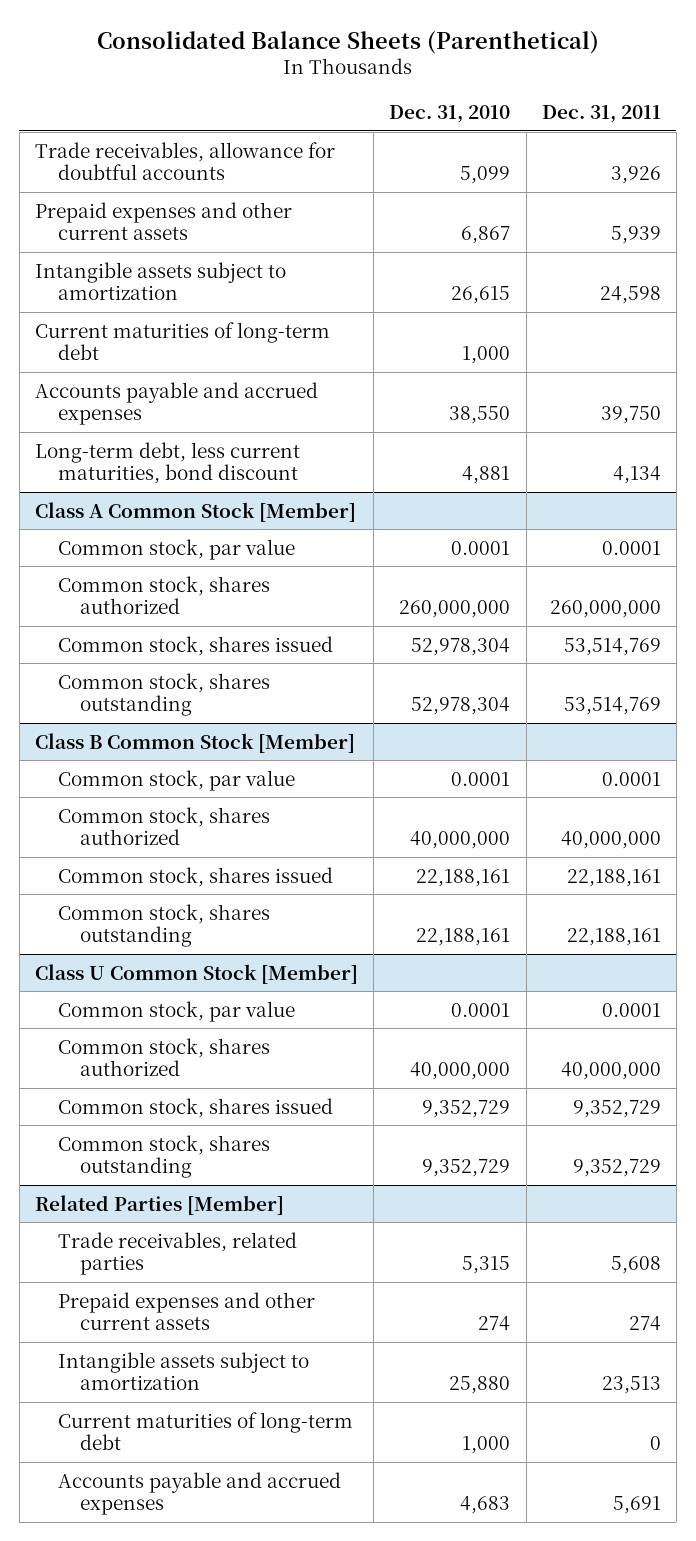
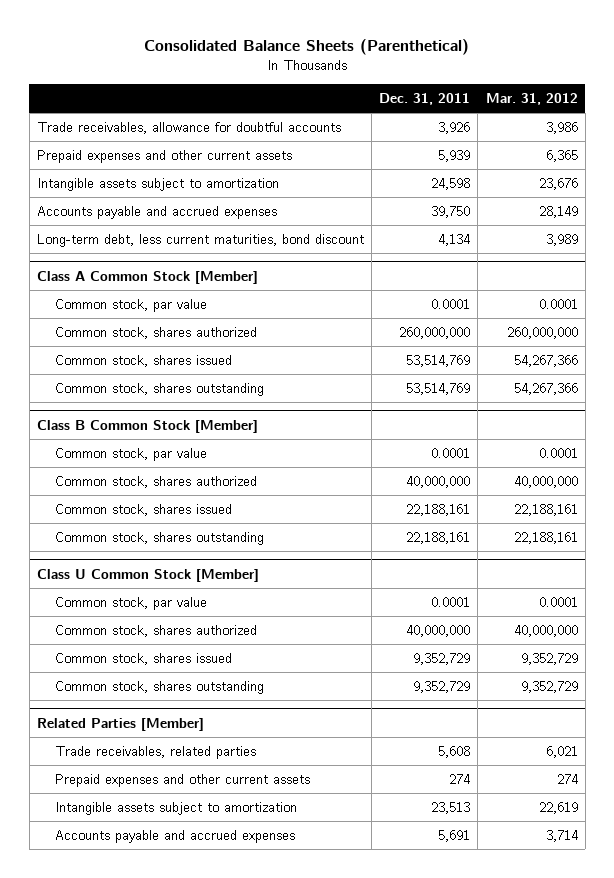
[389,104,511,123] Dec. 31, 2010 -> none
none -> [485,92,578,105] Mar. 31, 2012
[34,321,330,361] Current maturities of long-term debt -> none
[57,1411,353,1451] Current maturities of long-term debt -> none

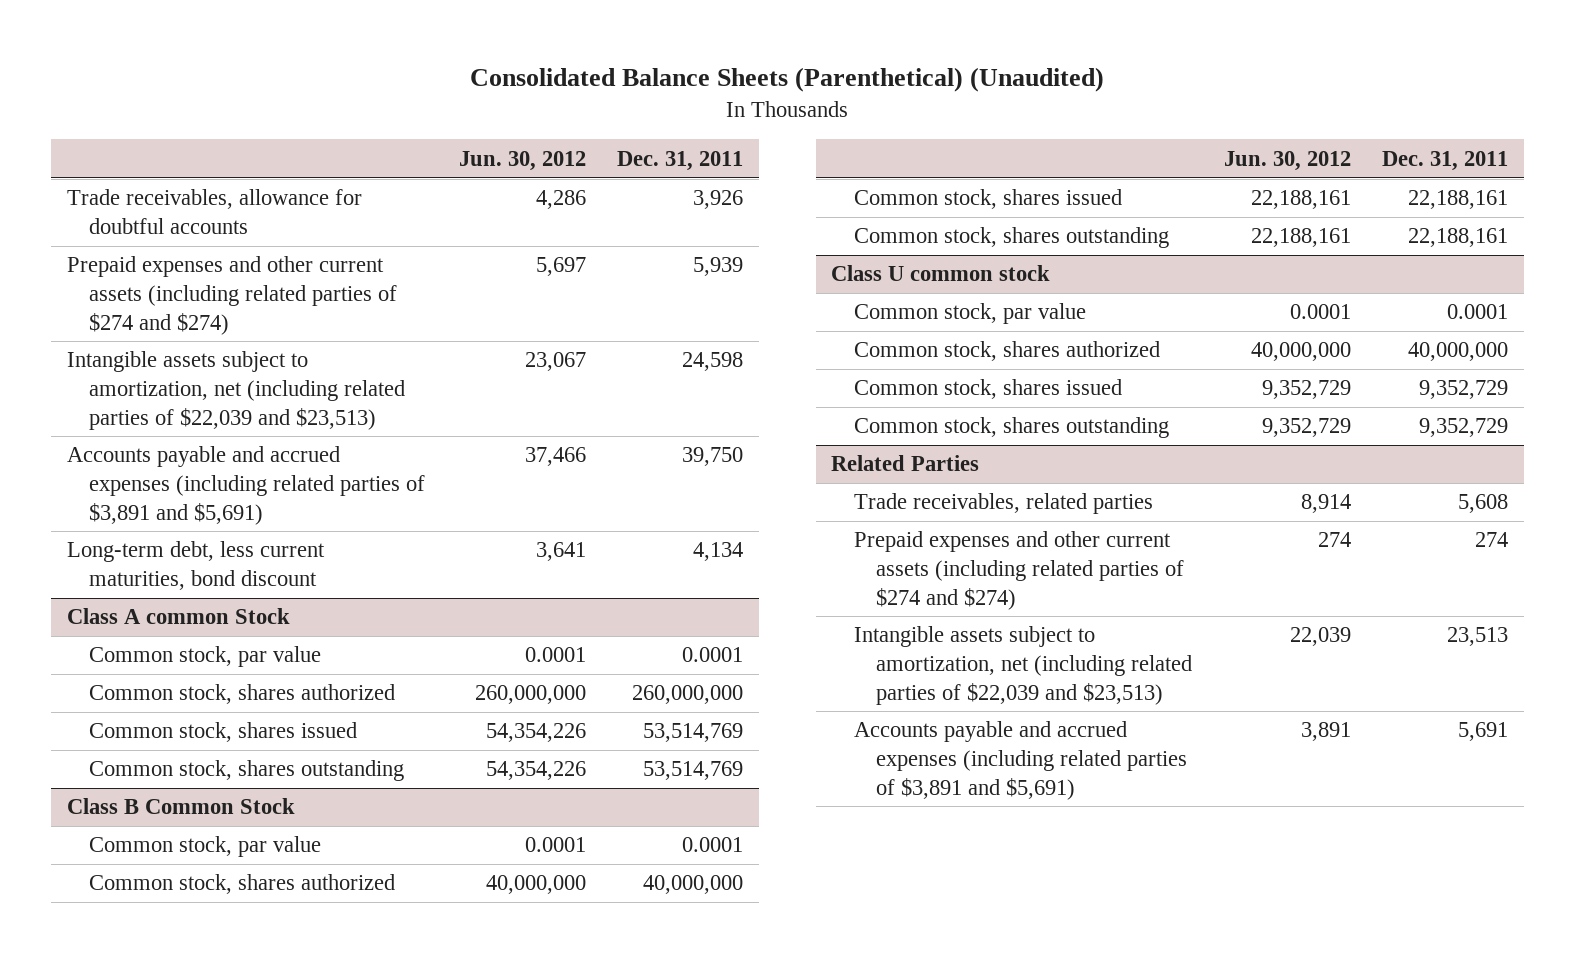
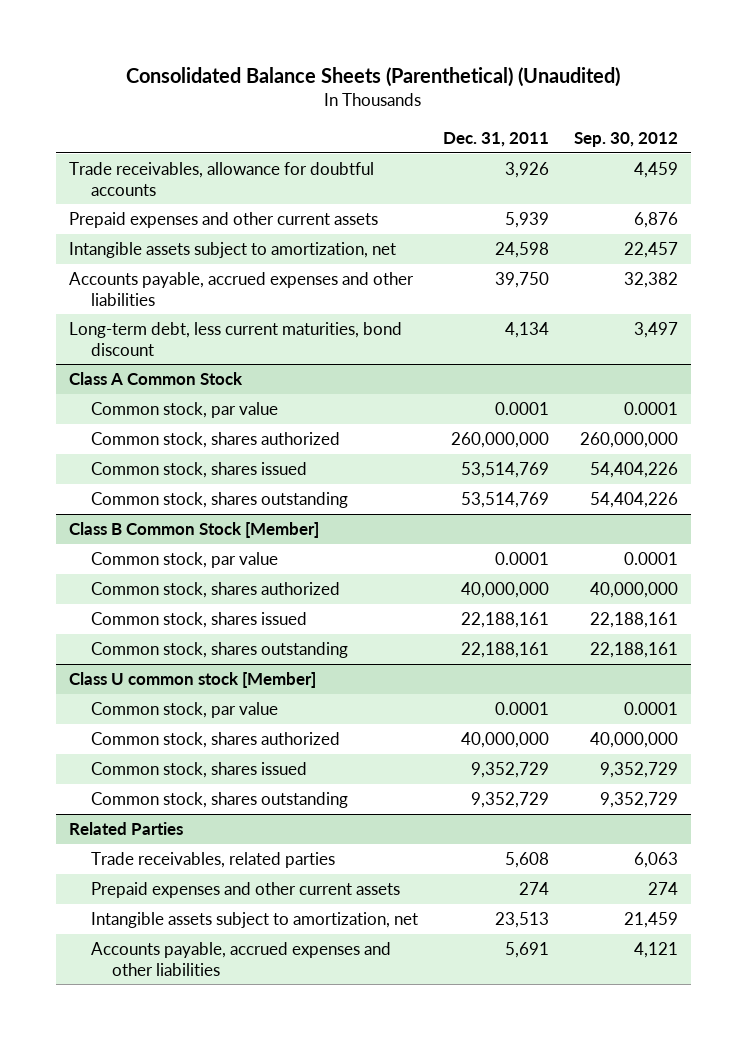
[459,150,587,171] Jun. 30, 2012 -> none
none -> [573,132,678,148] Sep. 30, 2012
[66,256,398,335] Prepaid expenses and other current assets (including related parties of $274 and $274) -> [68,212,378,229] Prepaid expenses and other current assets
[66,351,406,430] Intangible assets subject to amortization, net (including related parties of $22,039 and $23,513) -> [68,242,396,259] Intangible assets subject to amortization, net
[66,446,426,525] Accounts payable and accrued expenses (including related parties of $3,891 and $5,691) -> [68,272,414,306] Accounts payable, accrued expenses and other liabilities
[66,608,290,625] Class A common Stock -> [68,372,243,386] Class A Common Stock
[66,798,295,815] Class B Common Stock -> [68,522,319,539] Class B Common Stock [Member]
[831,265,1051,282] Class U common stock -> [68,672,316,689] Class U common stock [Member]
[853,531,1185,610] Prepaid expenses and other current assets (including related parties of $274 and $274) -> [90,882,400,899] Prepaid expenses and other current assets
[853,626,1193,705] Intangible assets subject to amortization, net (including related parties of $22,039 and $23,513) -> [90,912,418,929] Intangible assets subject to amortization, net
[853,721,1188,800] Accounts payable and accrued expenses (including related parties of $3,891 and $5,691) -> [90,942,391,976] Accounts payable, accrued expenses and other liabilities

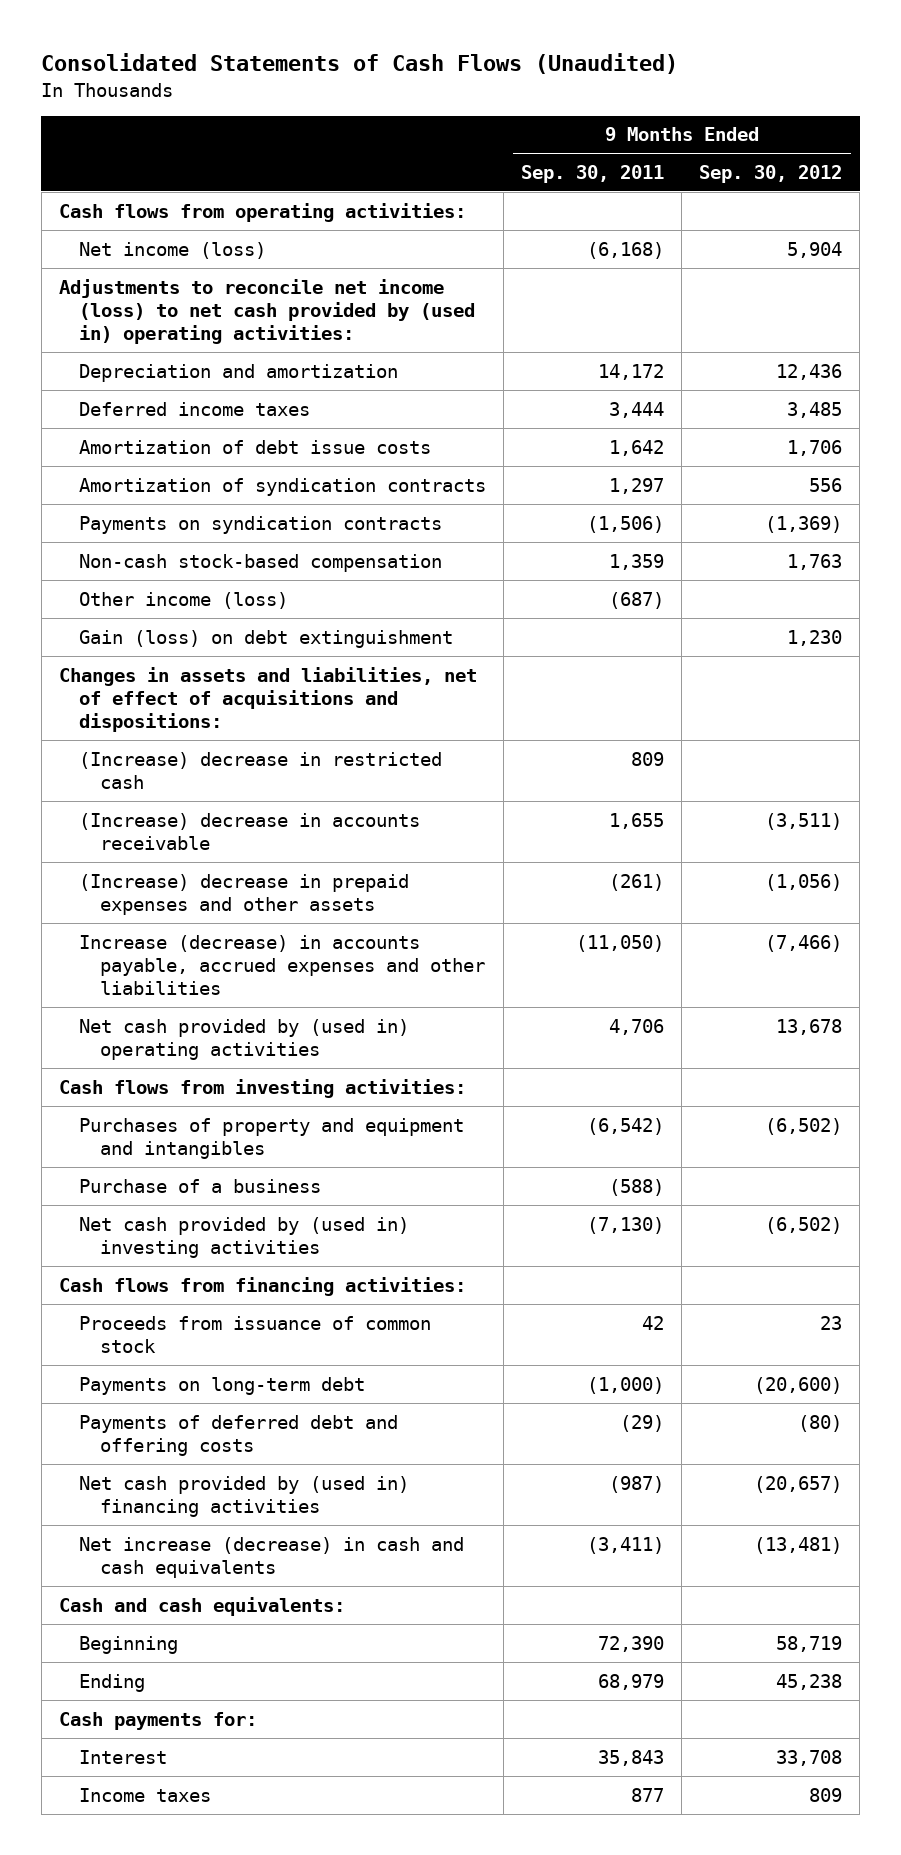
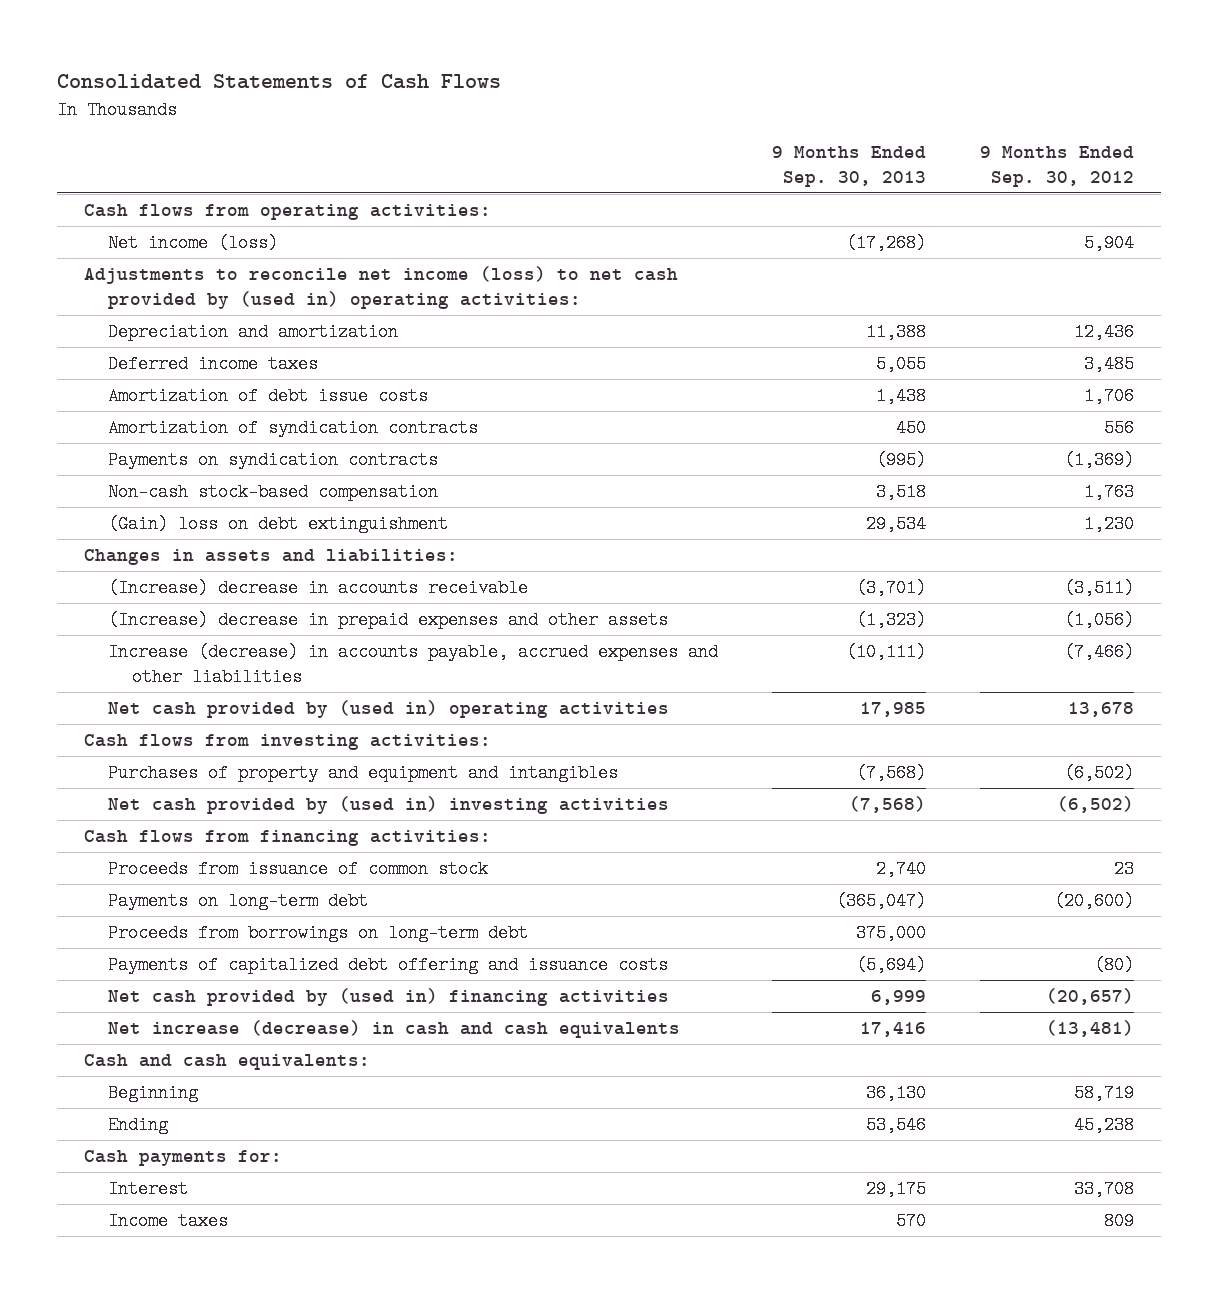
[41,52,679,74] Consolidated Statements of Cash Flows (Unaudited) -> [57,74,502,90] Consolidated Statements of Cash Flows
[521,165,665,184] Sep. 30, 2011 -> none
none -> [772,145,927,187] 9 Months Ended Sep. 30, 2013
[79,591,289,609] Other income (loss) -> none
[79,751,443,790] (Increase) decrease in restricted cash -> none
[79,629,454,648] Gain (loss) on debt extinguishment -> [108,515,449,534] (Gain) loss on debt extinguishment
[58,666,477,733] Changes in assets and liabilities, net of effect of acquisitions and dispositions: -> [84,549,459,566] Changes in assets and liabilities:
[79,1178,322,1193] Purchase of a business -> none
none -> [108,924,529,943] Proceeds from borrowings on long-term debt
[79,1414,399,1457] Payments of deferred debt and offering costs -> [108,956,669,975] Payments of capitalized debt offering and issuance costs

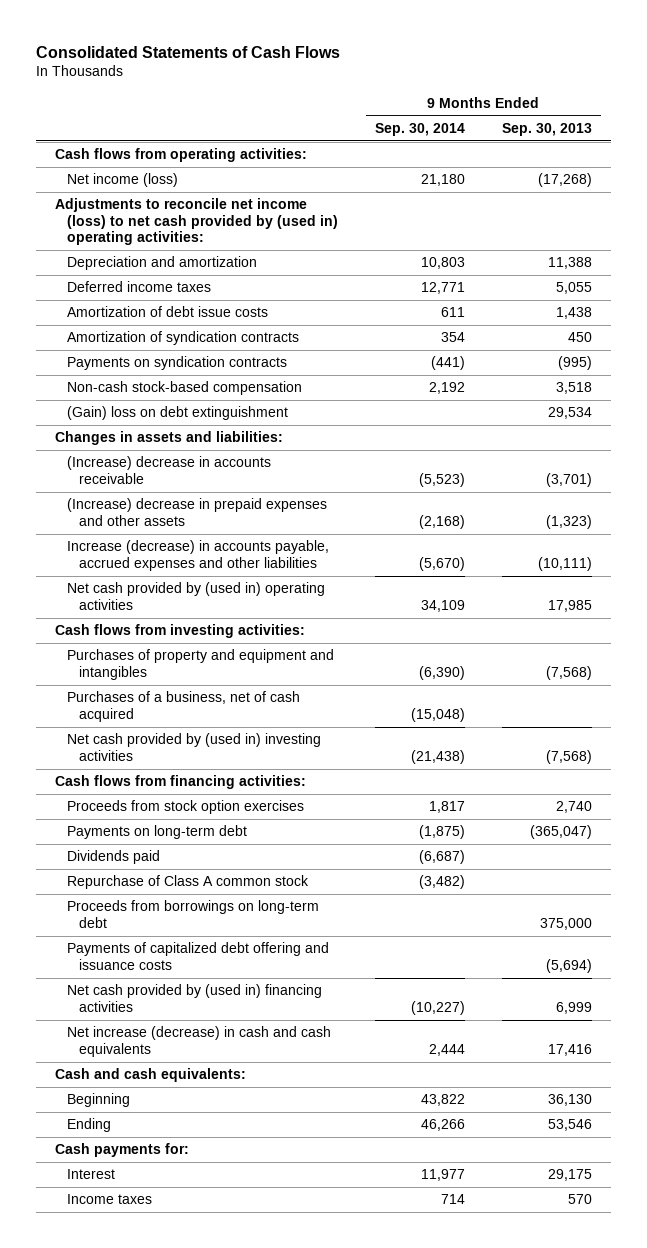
[980,145,1135,187] 9 Months Ended Sep. 30, 2012 -> none
none -> [374,122,465,136] Sep. 30, 2014
none -> [66,691,300,722] Purchases of a business, net of cash acquired
[108,860,489,879] Proceeds from issuance of common stock -> [66,800,304,815] Proceeds from stock option exercises
none -> [66,850,160,865] Dividends paid
none -> [66,875,309,890] Repurchase of Class A common stock

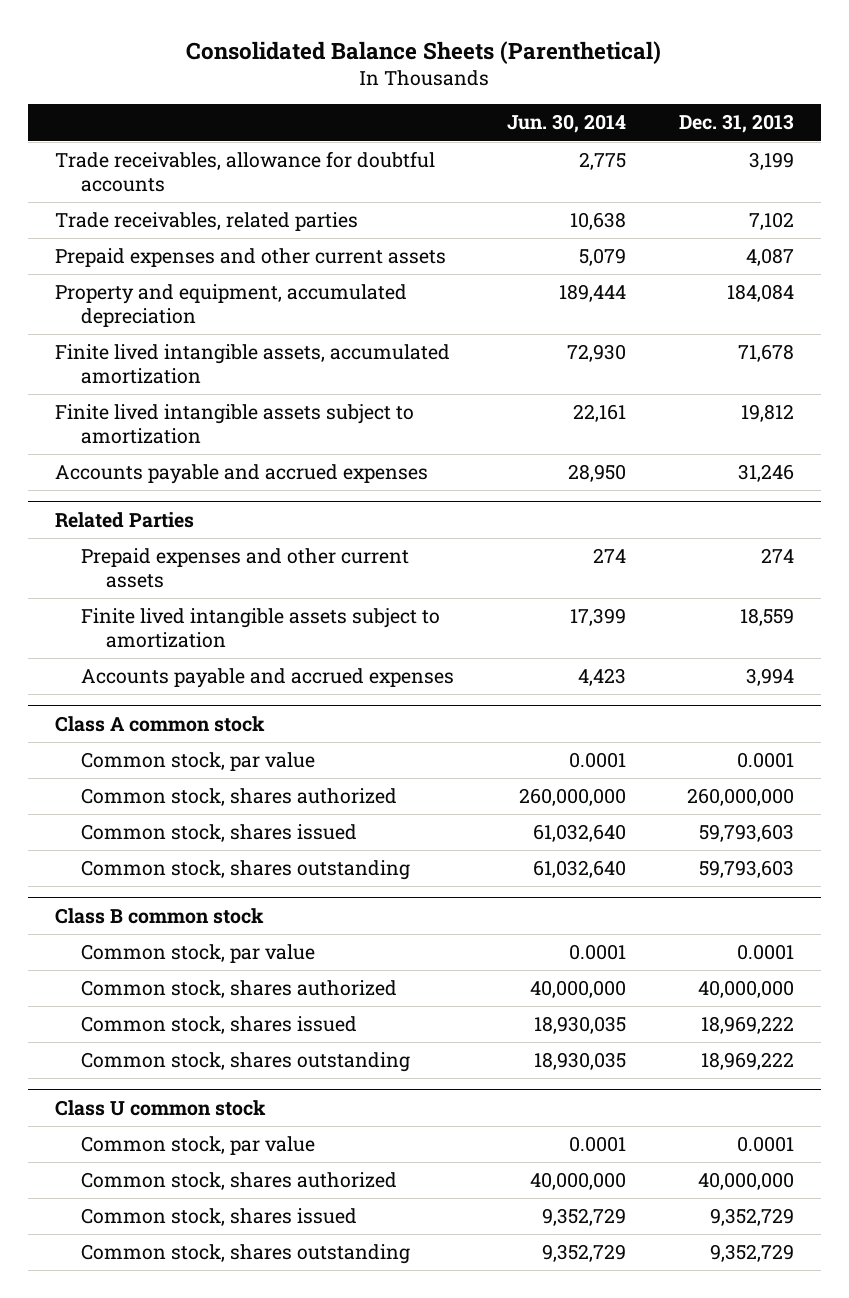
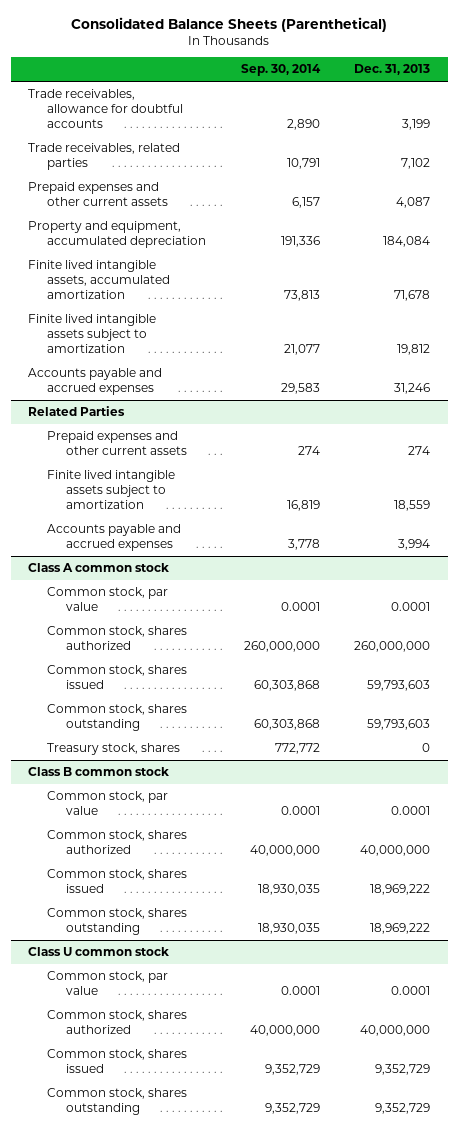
[506,114,626,134] Jun. 30, 2014 -> none
none -> [240,64,321,77] Sep. 30, 2014
none -> [47,743,181,756] Treasury stock, shares

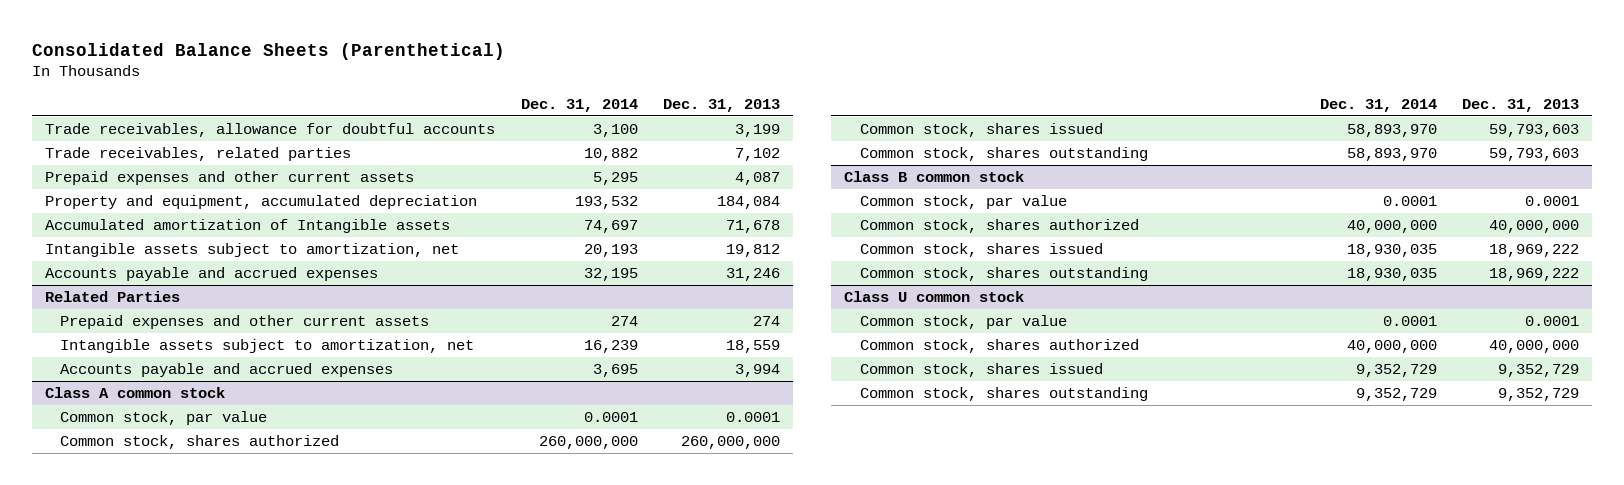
[240,64,321,77] Sep. 30, 2014 -> none
none -> [520,98,638,112] Dec. 31, 2014
[28,260,171,300] Finite lived intangible assets, accumulated amortization -> [44,219,450,234] Accumulated amortization of Intangible assets
[28,314,157,354] Finite lived intangible assets subject to amortization -> [44,243,459,258] Intangible assets subject to amortization, net
[47,470,176,510] Finite lived intangible assets subject to amortization -> [60,339,475,354] Intangible assets subject to amortization, net
[47,743,181,756] Treasury stock, shares -> none

